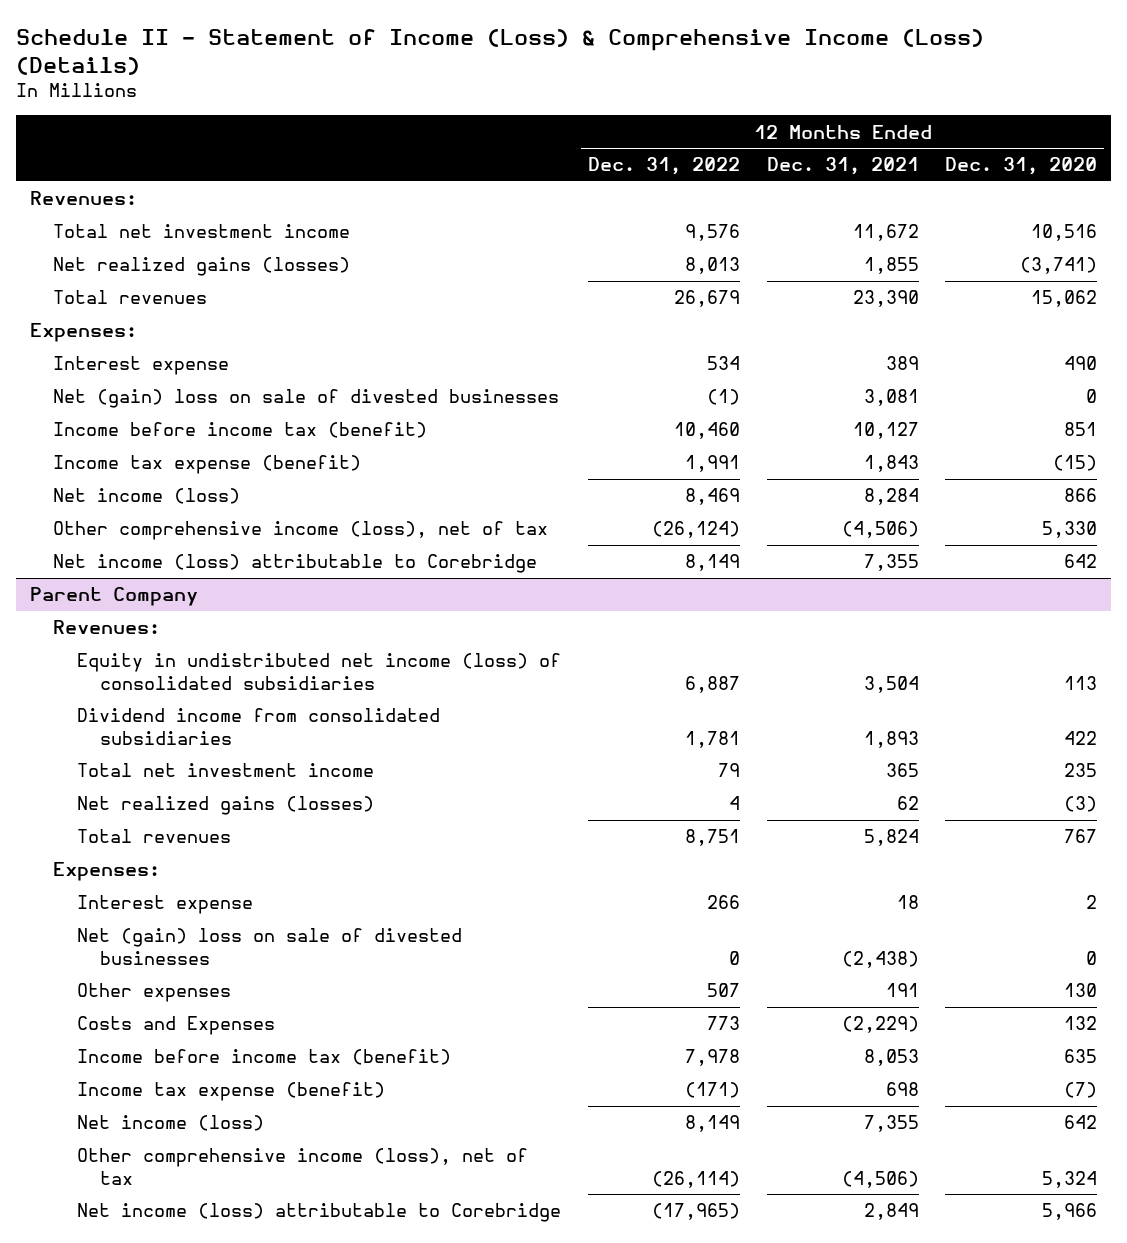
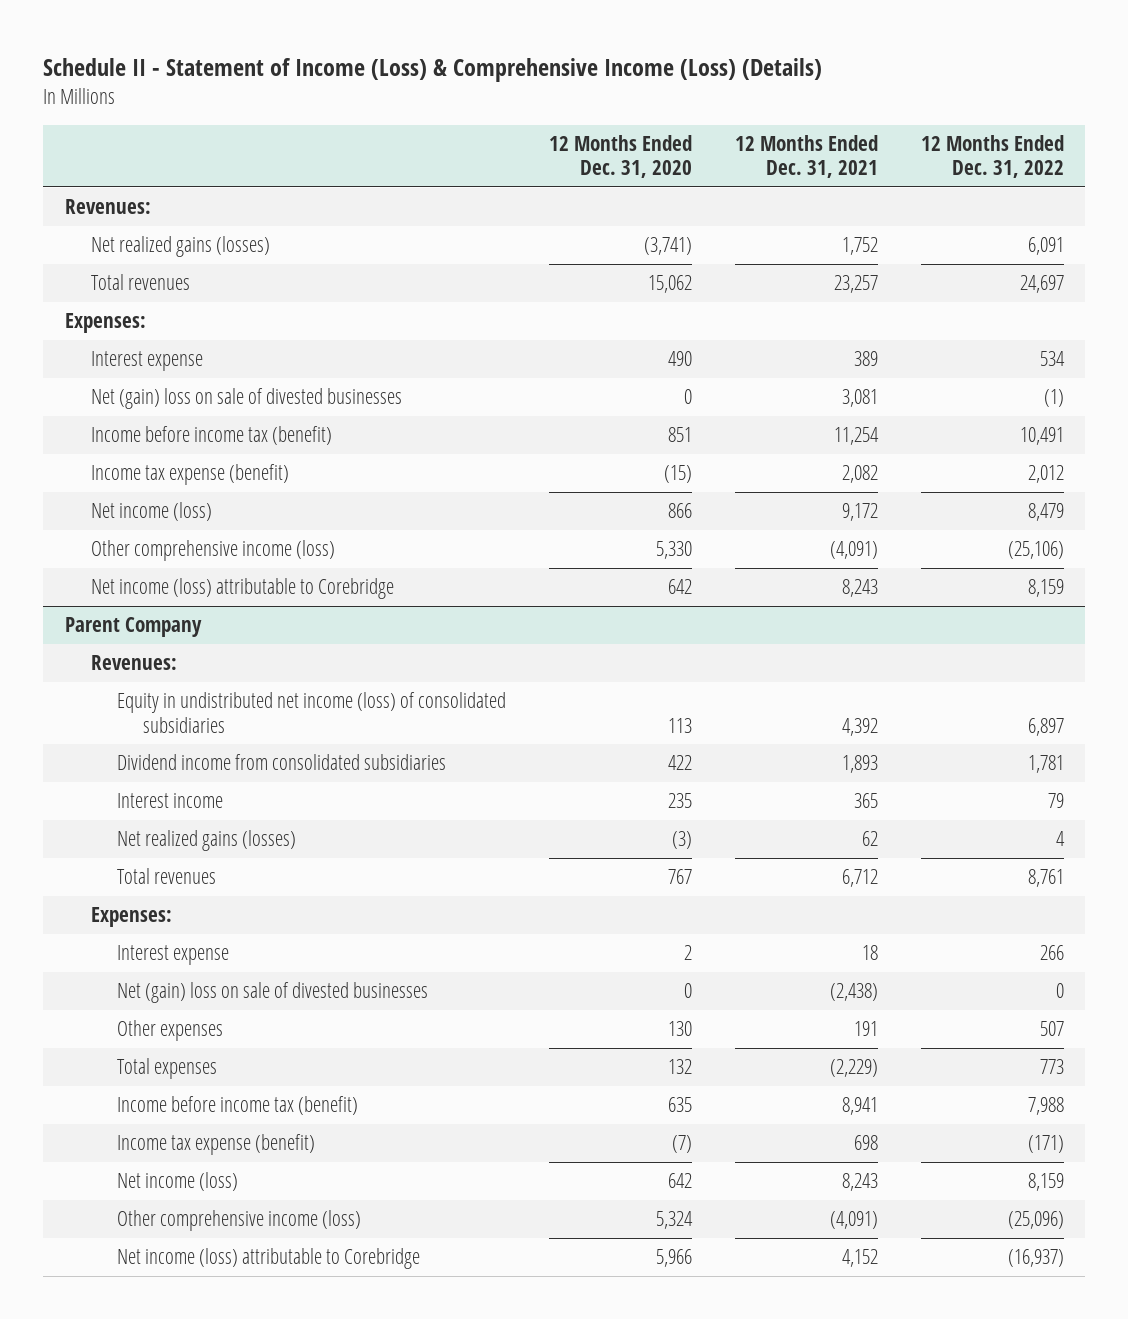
[53,224,351,239] Total net investment income -> none
[684,257,740,275] 8,013 -> [1027,237,1064,256] 6,091
[863,257,919,275] 1,855 -> [841,237,878,256] 1,752
[673,290,740,308] 26,679 -> [1019,275,1064,294] 24,697
[852,290,919,308] 23,390 -> [833,275,878,294] 23,257
[673,422,740,440] 10,460 -> [1019,427,1064,446] 10,491
[852,422,919,440] 10,127 -> [833,427,879,446] 11,254
[684,455,740,473] 1,991 -> [1027,465,1064,484] 2,012
[863,455,919,473] 1,843 -> [841,465,878,484] 2,082
[684,488,740,506] 8,469 -> [1027,503,1064,522] 8,479
[863,488,919,506] 8,284 -> [841,503,878,522] 9,172
[53,521,549,541] Other comprehensive income (loss), net of tax -> [90,540,335,562] Other comprehensive income (loss)
[651,521,740,539] (26,124) -> [1007,541,1064,560] (25,106)
[841,521,919,539] (4,506) -> [829,541,878,560] (4,091)
[684,554,740,572] 8,149 -> [1027,579,1064,598] 8,159
[863,554,919,572] 7,355 -> [841,579,878,598] 8,243
[684,675,740,693] 6,887 -> [1027,717,1064,736] 6,897
[863,675,919,693] 3,504 -> [841,717,878,736] 4,392
[76,763,374,778] Total net investment income -> [116,793,223,809] Interest income
[684,829,740,847] 8,751 -> [1027,869,1064,888] 8,761
[863,829,919,847] 5,824 -> [841,869,878,888] 6,712
[76,1016,275,1036] Costs and Expenses -> [116,1058,217,1080] Total expenses
[684,1049,740,1067] 7,978 -> [1027,1097,1064,1116] 7,988
[863,1049,919,1067] 8,053 -> [841,1097,878,1116] 8,941
[684,1115,740,1133] 8,149 -> [1027,1173,1064,1192] 8,159
[863,1115,919,1133] 7,355 -> [841,1173,878,1192] 8,243
[76,1148,528,1185] Other comprehensive income (loss), net of tax -> [116,1210,361,1232] Other comprehensive income (loss)
[651,1170,740,1188] (26,114) -> [1007,1211,1064,1230] (25,096)
[841,1170,919,1188] (4,506) -> [829,1211,878,1230] (4,091)
[651,1203,740,1221] (17,965) -> [1007,1249,1064,1268] (16,937)
[863,1203,919,1221] 2,849 -> [841,1249,878,1268] 4,152

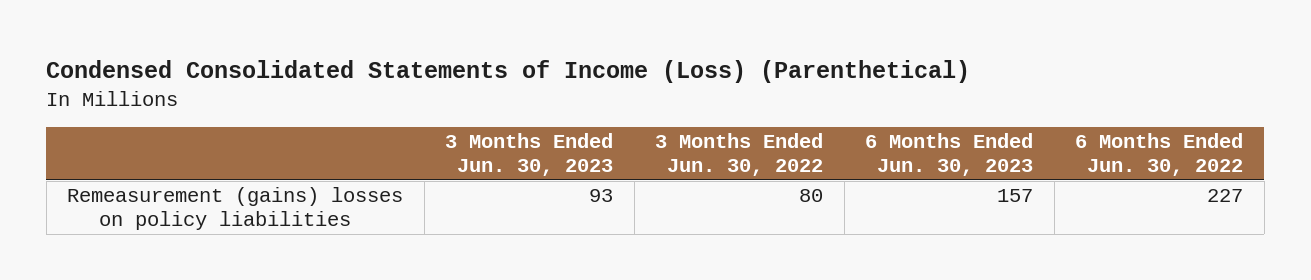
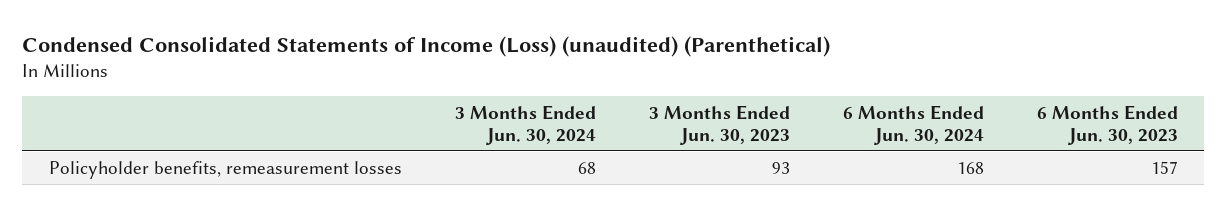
[46,60,971,84] Condensed Consolidated Statements of Income (Loss) (Parenthetical) -> [22,35,831,57] Condensed Consolidated Statements of Income (Loss) (unaudited) (Parenthetical)
[655,133,824,177] 3 Months Ended Jun. 30, 2022 -> none
[1075,133,1244,177] 6 Months Ended Jun. 30, 2022 -> none
none -> [454,104,596,145] 3 Months Ended Jun. 30, 2024
none -> [842,104,984,145] 6 Months Ended Jun. 30, 2024
[67,187,404,231] Remeasurement (gains) losses on policy liabilities -> [48,161,402,180] Policyholder benefits, remeasurement losses

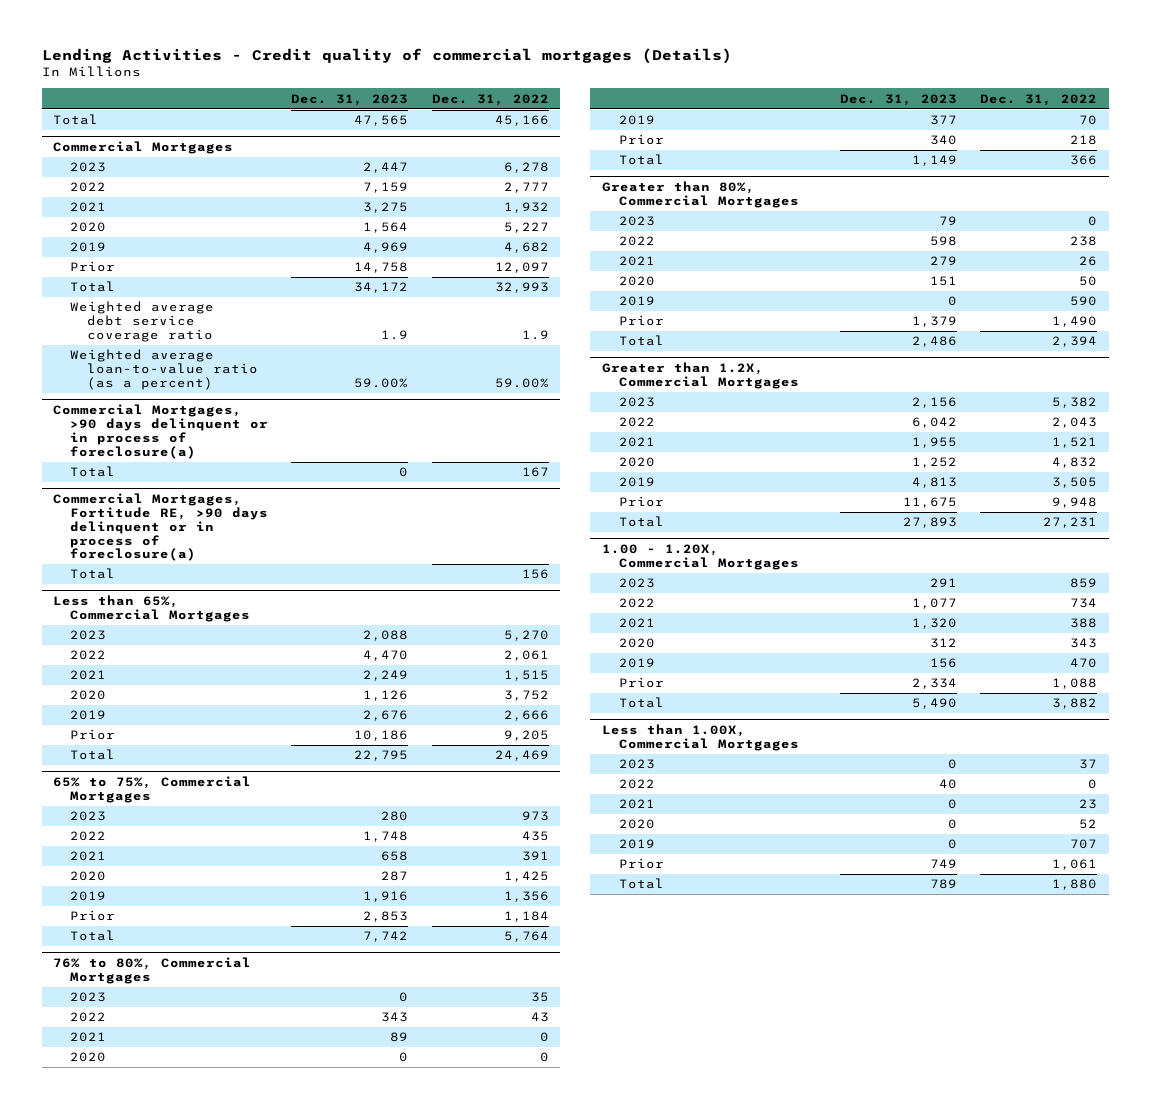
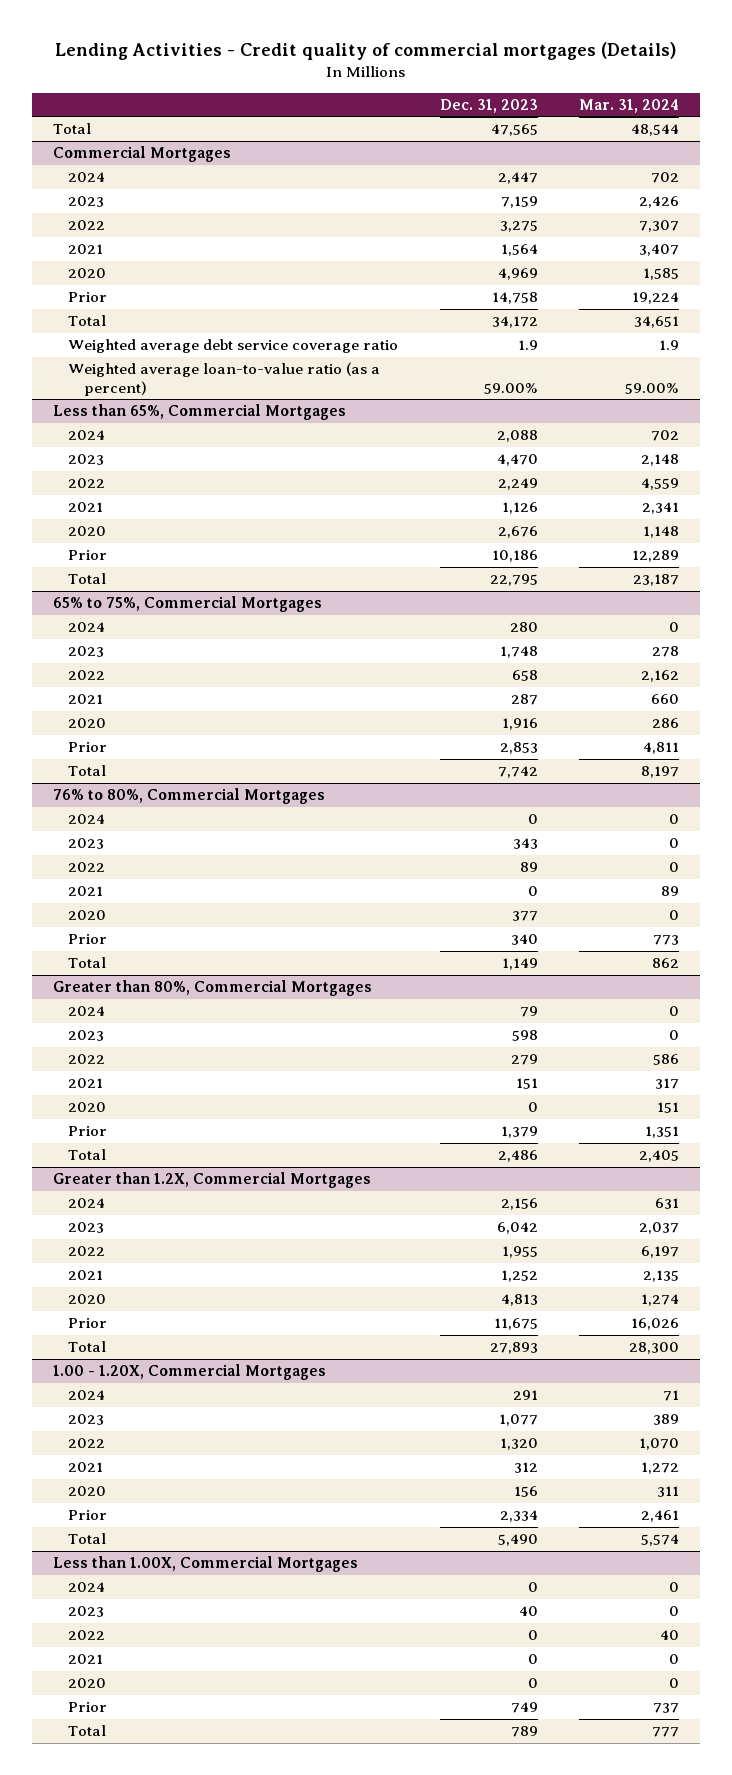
[431,93,549,106] Dec. 31, 2022 -> none
none -> [578,98,679,113] Mar. 31, 2024
[70,242,107,253] 2019 -> none
none -> [68,172,106,183] 2024
[363,162,409,174] 2,447 -> [500,196,538,209] 7,159
[363,182,409,194] 7,159 -> [499,220,538,233] 3,275
[363,202,409,214] 3,275 -> [500,244,538,257] 1,564
[363,222,409,234] 1,564 -> [497,268,538,281] 4,969
[53,404,269,459] Commercial Mortgages, >90 days delinquent or in process of foreclosure(a) -> none
[70,466,116,478] Total -> none
[53,493,269,562] Commercial Mortgages, Fortitude RE, >90 days delinquent or in process of foreclosure(a) -> none
[70,568,116,580] Total -> none
[70,710,107,721] 2019 -> none
none -> [68,430,106,441] 2024
[363,630,409,642] 2,088 -> [496,454,538,467] 4,470
[363,650,409,662] 4,470 -> [497,478,538,491] 2,249
[363,670,409,682] 2,249 -> [501,502,538,515] 1,126
[363,690,409,702] 1,126 -> [497,526,538,539] 2,676
[70,891,107,902] 2019 -> none
none -> [68,622,106,633] 2024
[381,811,409,822] 280 -> [499,646,538,659] 1,748
[363,831,409,843] 1,748 -> [511,670,538,682] 658
[381,851,409,862] 658 -> [510,694,538,706] 287
[381,871,409,882] 287 -> [501,718,538,731] 1,916
[618,115,655,126] 2019 -> none
none -> [68,814,106,825] 2024
[399,992,409,1003] 0 -> [512,838,538,850] 343
[381,1012,409,1023] 343 -> [519,862,538,873] 89
[390,1032,409,1043] 89 -> [527,886,538,897] 0
[399,1052,409,1063] 0 -> [511,911,538,922] 377
[618,296,655,307] 2019 -> none
none -> [68,1006,106,1017] 2024
[938,216,957,226] 79 -> [511,1030,538,1042] 598
[929,236,957,247] 598 -> [510,1054,538,1066] 279
[929,256,957,266] 279 -> [515,1078,538,1090] 151
[929,276,957,287] 151 -> [527,1102,538,1113] 0
[618,477,655,488] 2019 -> none
none -> [68,1198,106,1209] 2024
[911,397,957,409] 2,156 -> [496,1222,538,1235] 6,042
[911,417,957,429] 6,042 -> [501,1246,538,1259] 1,955
[911,437,957,449] 1,955 -> [500,1270,538,1283] 1,252
[911,457,957,469] 1,252 -> [500,1294,538,1307] 4,813
[618,658,655,669] 2019 -> none
none -> [68,1390,106,1401] 2024
[929,578,957,588] 291 -> [498,1414,538,1427] 1,077
[911,598,957,610] 1,077 -> [499,1438,538,1451] 1,320
[911,618,957,630] 1,320 -> [513,1462,538,1474] 312
[929,638,957,649] 312 -> [513,1486,538,1498] 156
none -> [68,1582,106,1593] 2024
[947,759,957,770] 0 -> [518,1606,538,1617] 40
[938,779,957,790] 40 -> [527,1630,538,1641] 0
[618,839,655,850] 2019 -> none

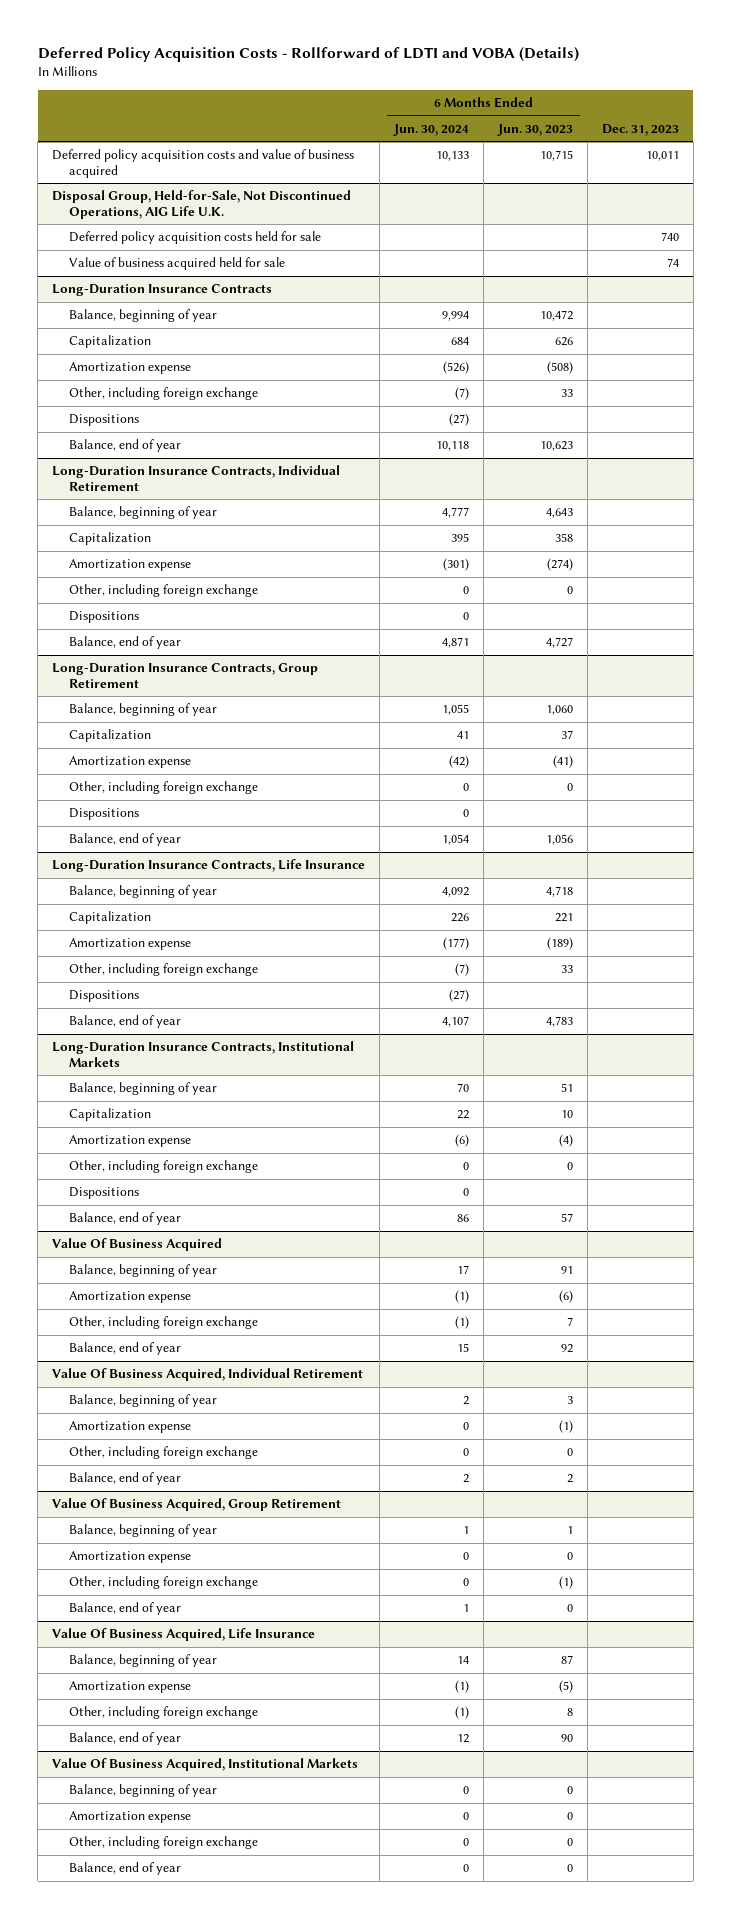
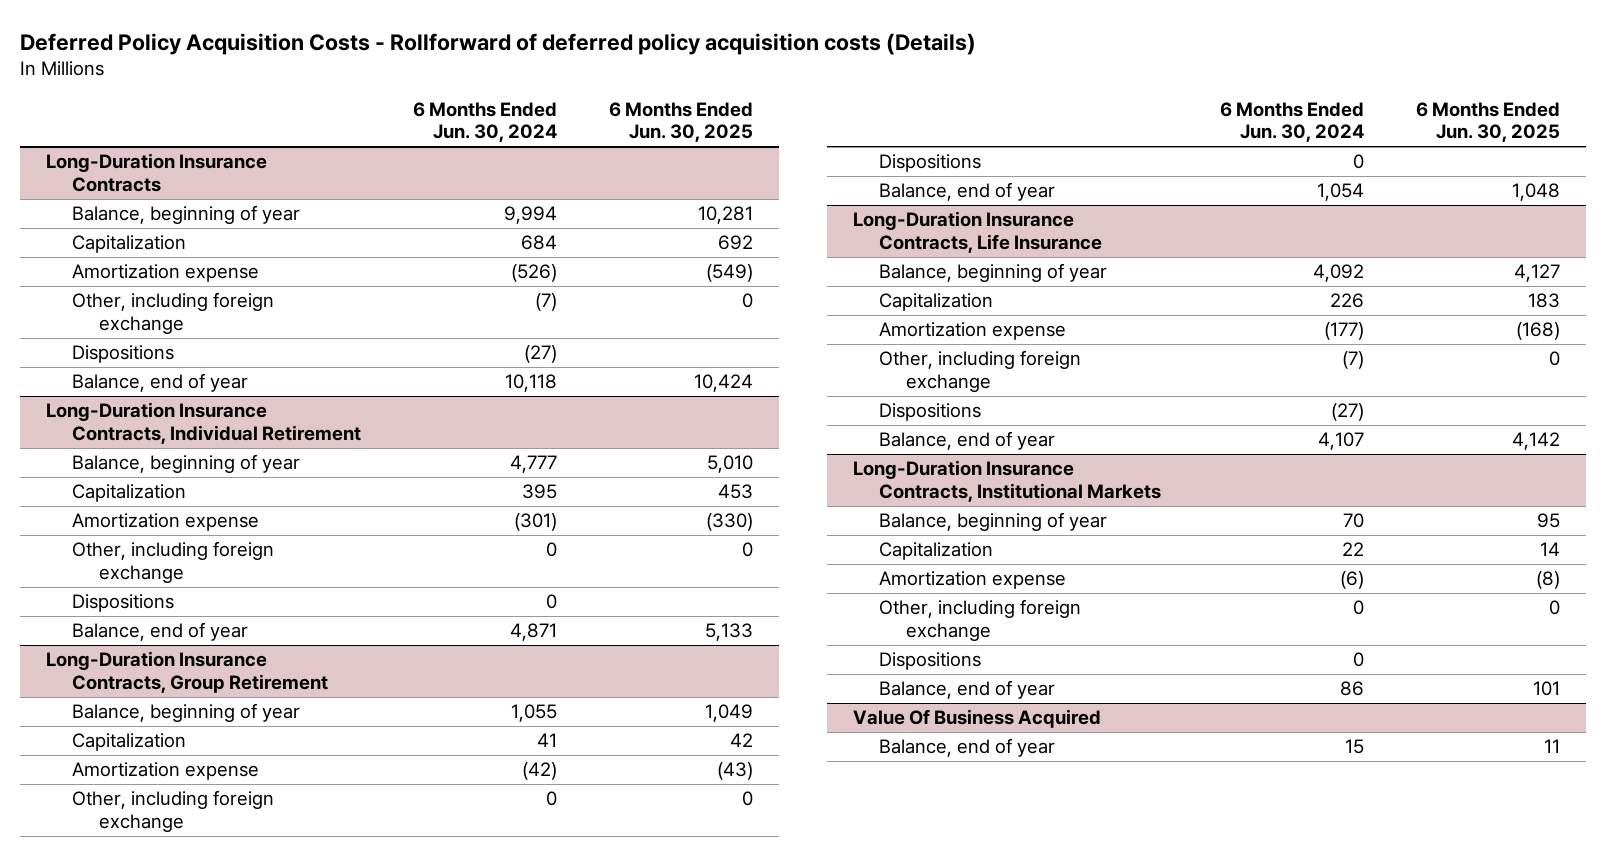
[37,47,579,63] Deferred Policy Acquisition Costs - Rollforward of LDTI and VOBA (Details) -> [19,32,976,55] Deferred Policy Acquisition Costs - Rollforward of deferred policy acquisition costs (Details)
[497,123,574,136] Jun. 30, 2023 -> none
[601,123,679,136] Dec. 31, 2023 -> none
none -> [609,102,754,143] 6 Months Ended Jun. 30, 2025
[52,149,355,178] Deferred policy acquisition costs and value of business acquired -> none
[52,190,352,219] Disposal Group, Held-for-Sale, Not Discontinued Operations, AIG Life U.K. -> none
[69,231,322,245] Deferred policy acquisition costs held for sale -> none
[69,257,286,271] Value of business acquired held for sale -> none
[69,1264,218,1278] Balance, beginning of year -> none
[69,1291,192,1304] Amortization expense -> none
[69,1316,259,1330] Other, including foreign exchange -> none
[52,1368,364,1382] Value Of Business Acquired, Individual Retirement -> none
[69,1394,218,1408] Balance, beginning of year -> none
[69,1421,192,1434] Amortization expense -> none
[69,1446,259,1460] Other, including foreign exchange -> none
[69,1472,182,1486] Balance, end of year -> none
[52,1498,342,1512] Value Of Business Acquired, Group Retirement -> none
[69,1524,218,1538] Balance, beginning of year -> none
[69,1551,192,1564] Amortization expense -> none
[69,1576,259,1590] Other, including foreign exchange -> none
[69,1602,182,1616] Balance, end of year -> none
[52,1628,316,1642] Value Of Business Acquired, Life Insurance -> none
[69,1654,218,1668] Balance, beginning of year -> none
[69,1681,192,1694] Amortization expense -> none
[69,1706,259,1720] Other, including foreign exchange -> none
[69,1732,182,1746] Balance, end of year -> none
[52,1758,359,1772] Value Of Business Acquired, Institutional Markets -> none
[69,1784,218,1798] Balance, beginning of year -> none
[69,1811,192,1824] Amortization expense -> none
[69,1836,259,1850] Other, including foreign exchange -> none
[69,1862,182,1876] Balance, end of year -> none

